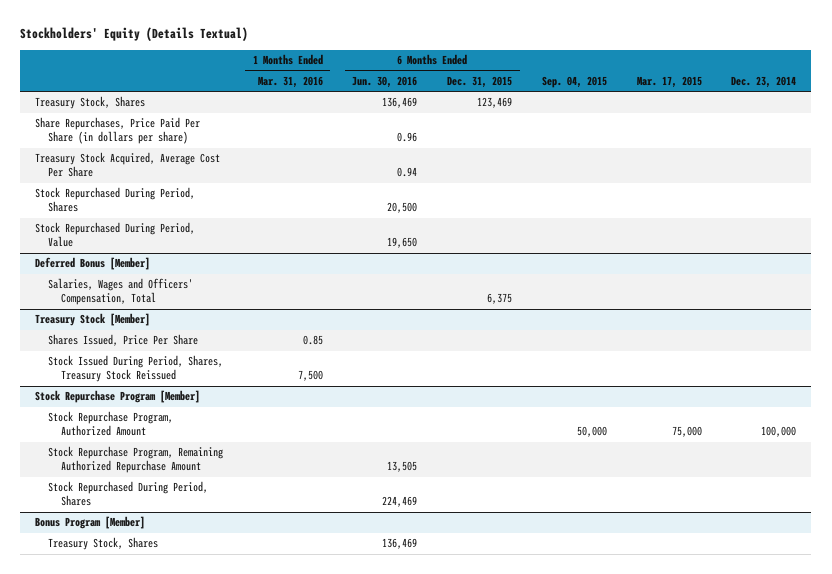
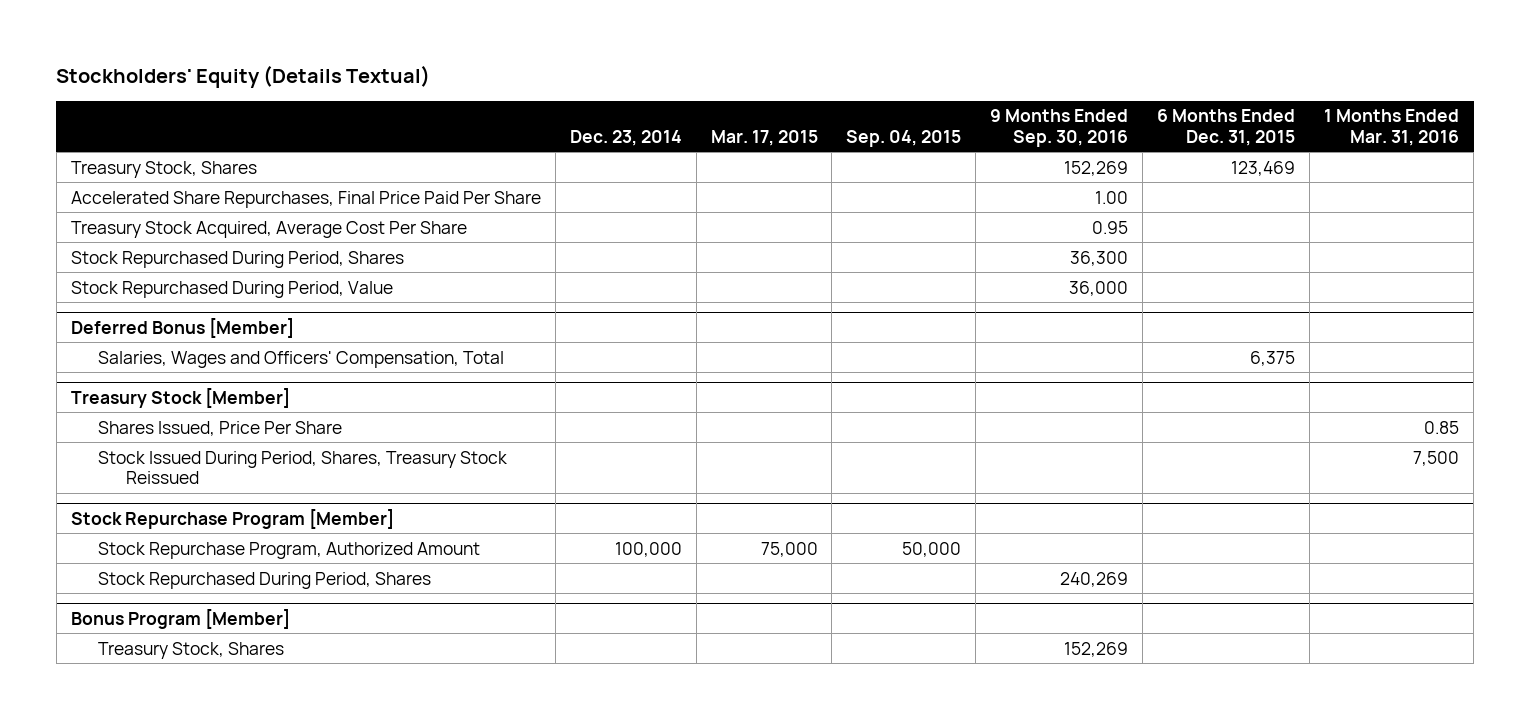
[352,75,418,88] Jun. 30, 2016 -> none
none -> [990,109,1129,147] 9 Months Ended Sep. 30, 2016
[35,117,201,145] Share Repurchases, Price Paid Per Share (in dollars per share) -> [70,190,541,208] Accelerated Share Repurchases, Final Price Paid Per Share
[48,446,224,474] Stock Repurchase Program, Remaining Authorized Repurchase Amount -> none

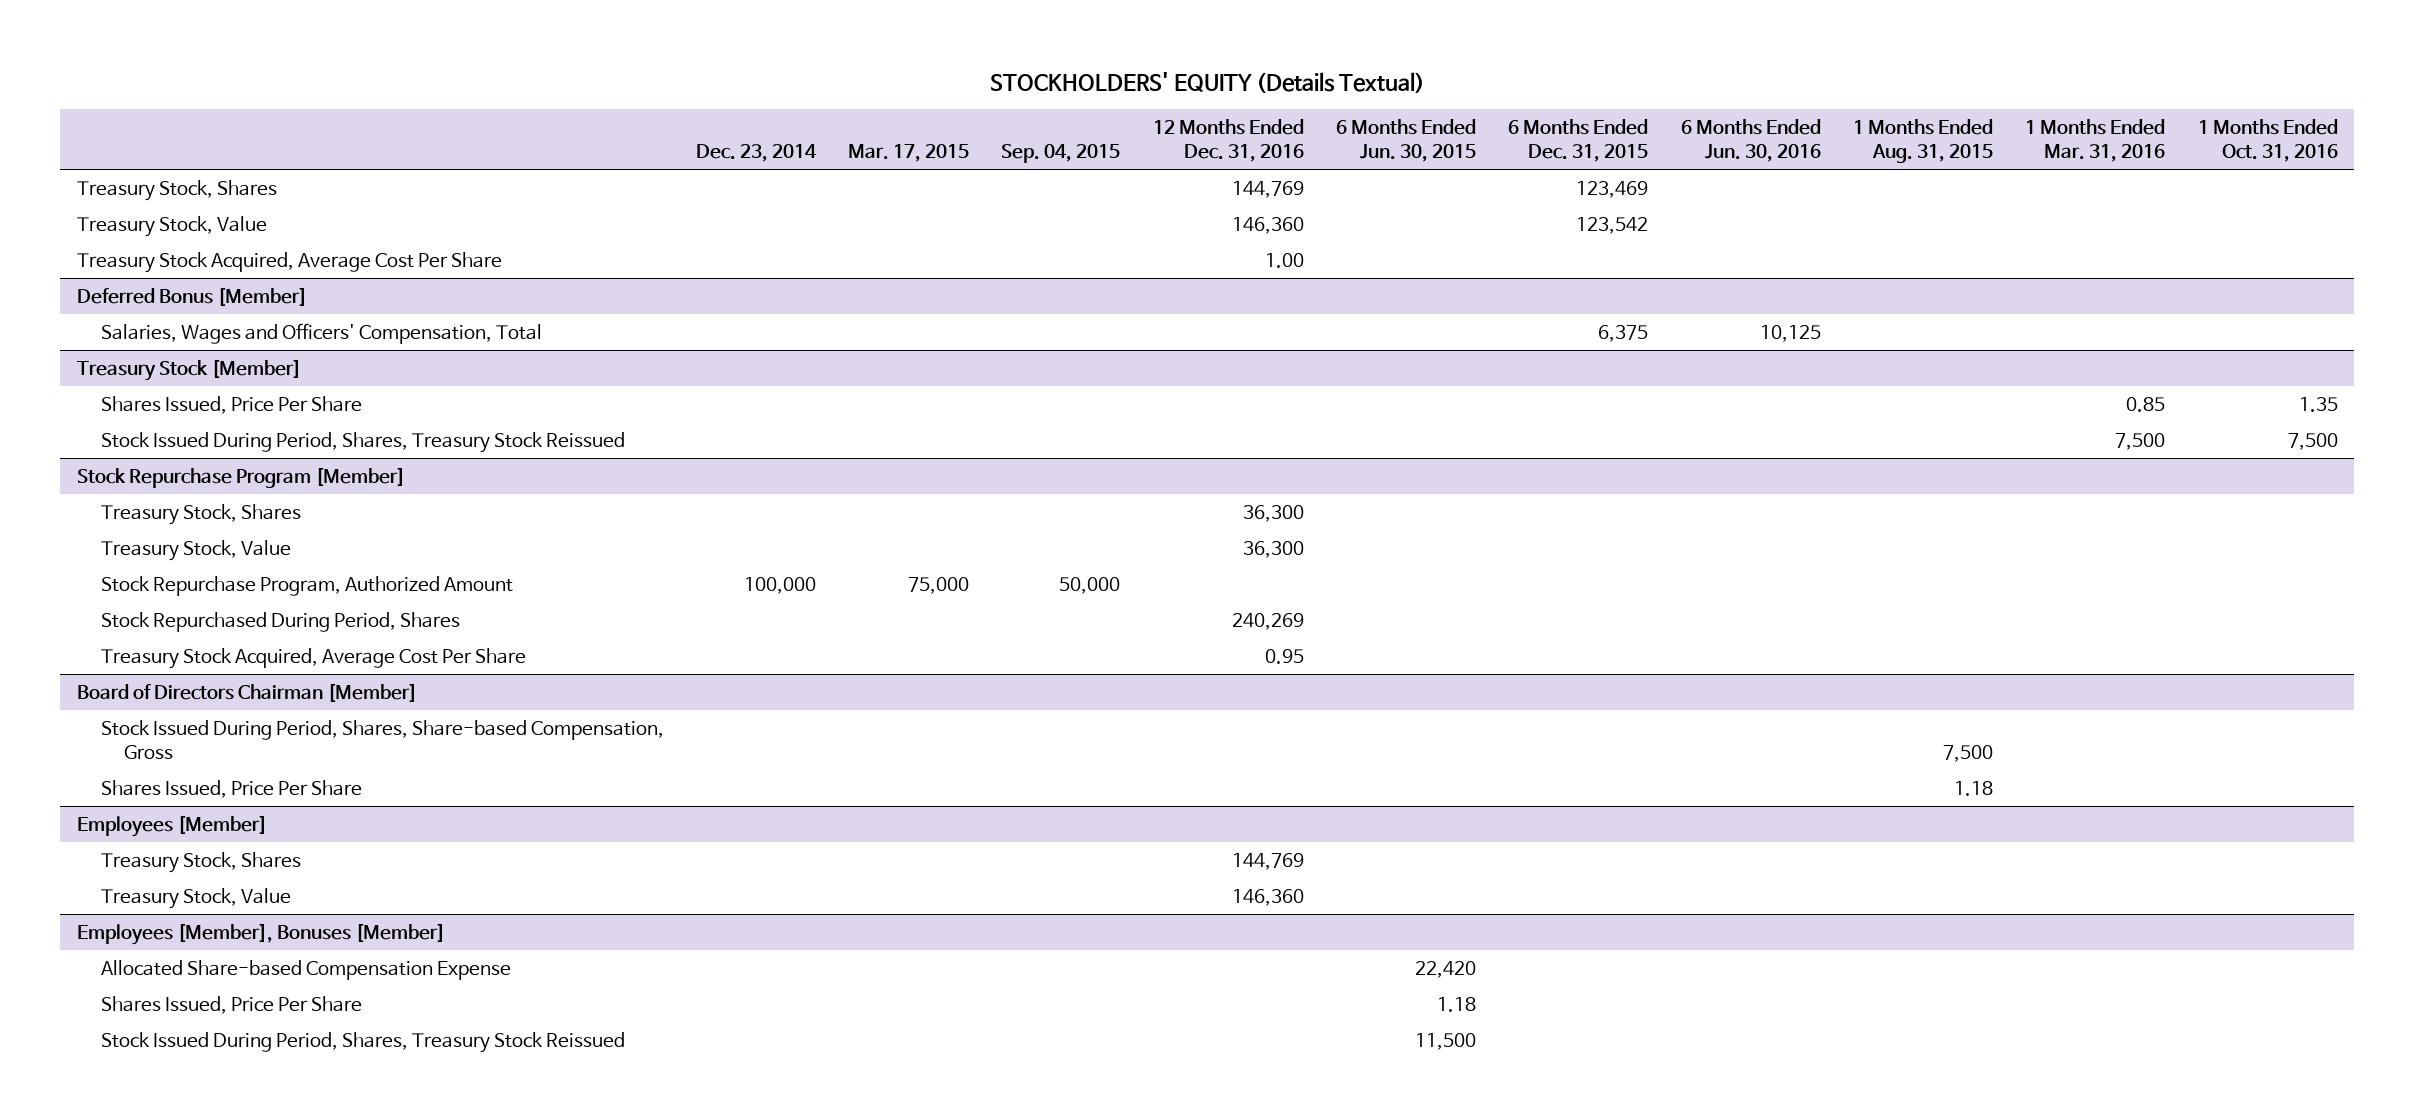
[56,65,431,89] Stockholders' Equity (Details Textual) -> [990,72,1426,94] STOCKHOLDERS' EQUITY (Details Textual)
[990,109,1129,147] 9 Months Ended Sep. 30, 2016 -> none
none -> [1152,119,1304,163] 12 Months Ended Dec. 31, 2016
none -> [1336,119,1477,163] 6 Months Ended Jun. 30, 2015
none -> [1680,119,1821,163] 6 Months Ended Jun. 30, 2016
none -> [1853,119,1994,164] 1 Months Ended Aug. 31, 2015
none -> [2197,119,2338,163] 1 Months Ended Oct. 31, 2016
[70,190,541,208] Accelerated Share Repurchases, Final Price Paid Per Share -> none
none -> [76,216,267,238] Treasury Stock, Value
[70,250,404,268] Stock Repurchased During Period, Shares -> none
[70,280,393,298] Stock Repurchased During Period, Value -> none
none -> [100,504,301,526] Treasury Stock, Shares
none -> [100,540,291,562] Treasury Stock, Value
[70,608,290,629] Bonus Program [Member] -> none
[98,641,285,659] Treasury Stock, Shares -> none
none -> [100,648,526,670] Treasury Stock Acquired, Average Cost Per Share
none -> [76,683,417,703] Board of Directors Chairman [Member]
none -> [100,720,664,761] Stock Issued During Period, Shares, Share-based Compensation, Gross
none -> [100,780,362,799] Shares Issued, Price Per Share
none -> [76,815,267,838] Employees [Member]
none -> [100,852,301,874] Treasury Stock, Shares
none -> [100,888,291,910] Treasury Stock, Value
none -> [76,923,445,946] Employees [Member], Bonuses [Member]
none -> [100,960,511,981] Allocated Share-based Compensation Expense
none -> [100,996,362,1015] Shares Issued, Price Per Share
none -> [100,1032,625,1054] Stock Issued During Period, Shares, Treasury Stock Reissued

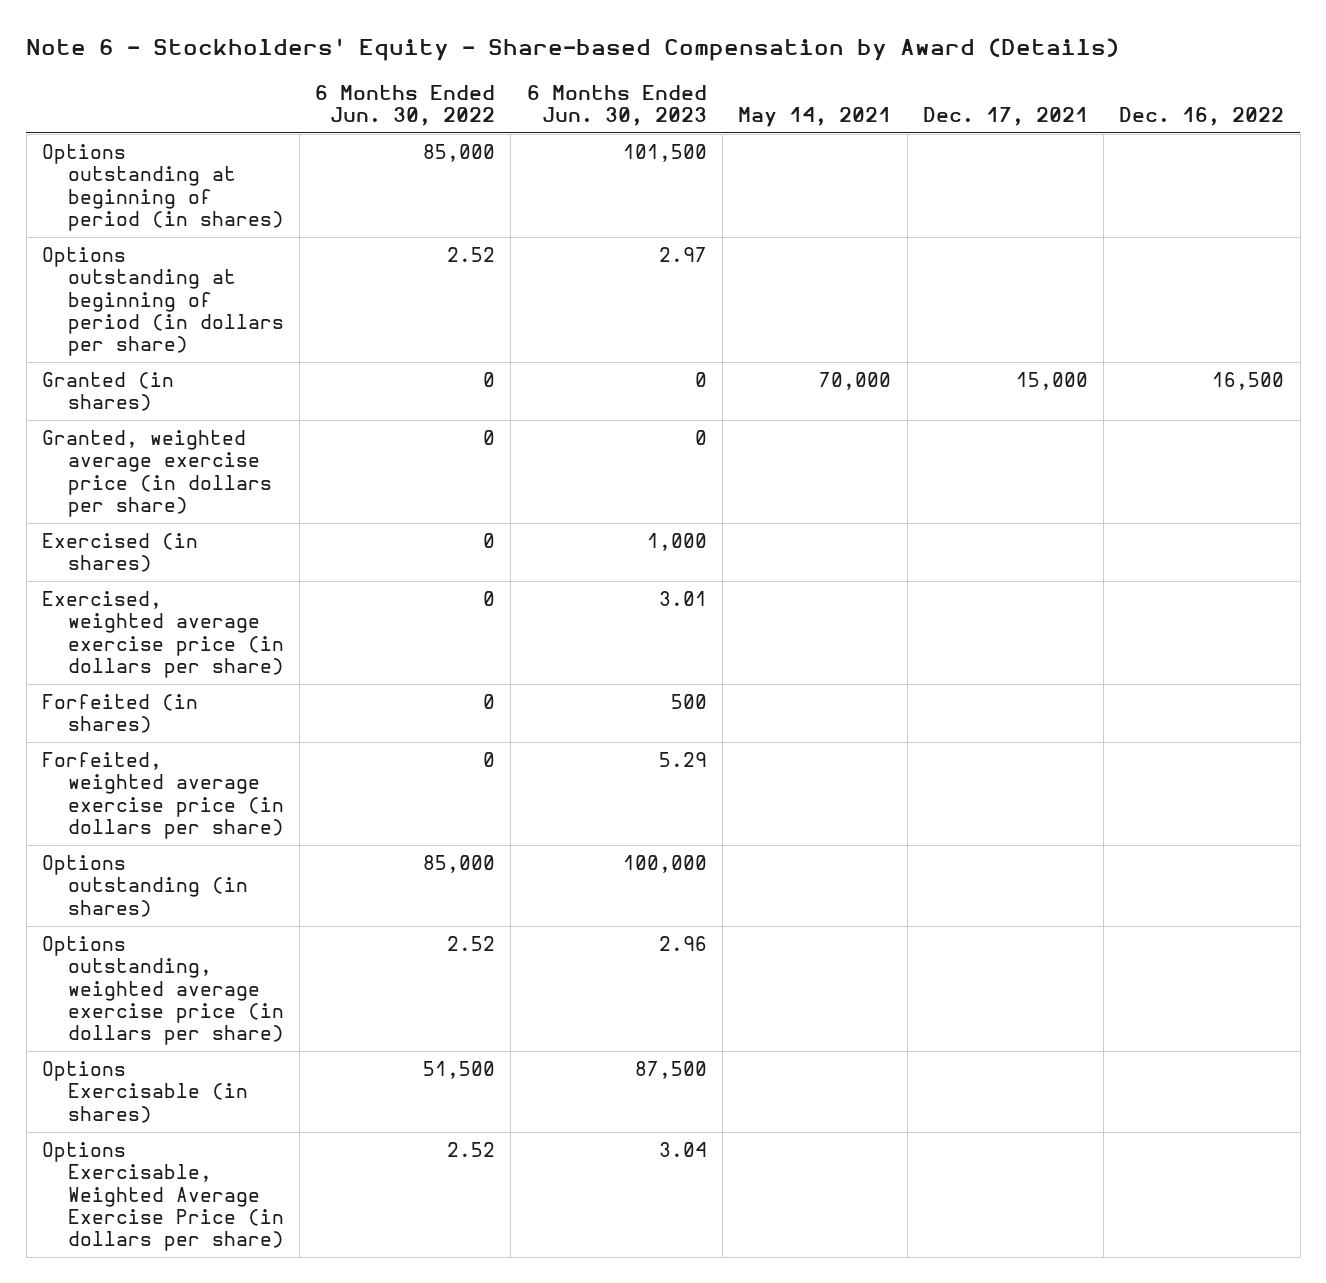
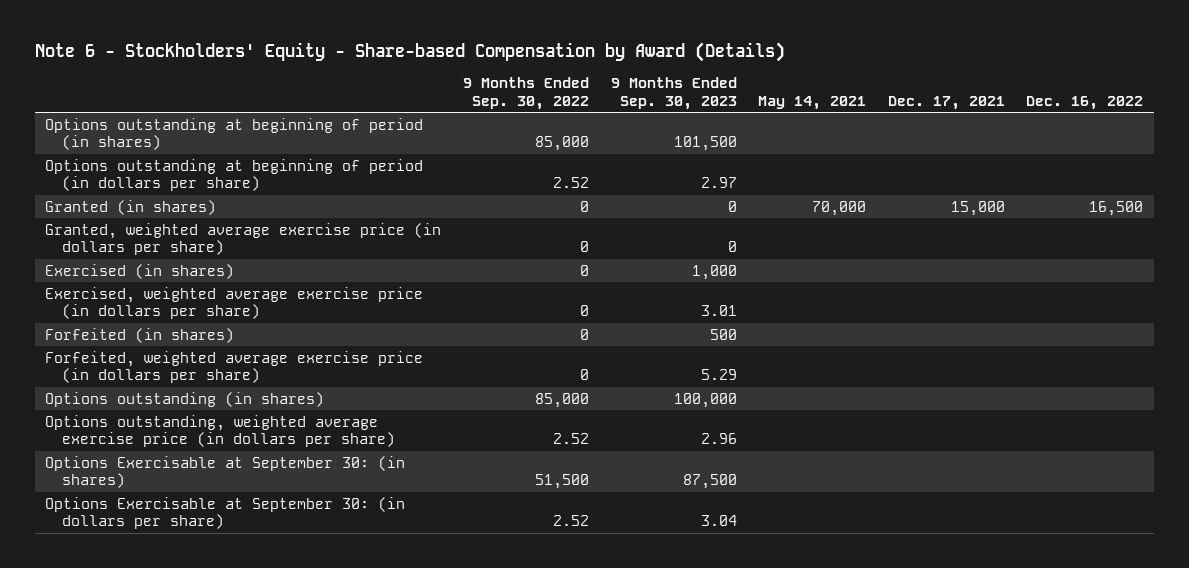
[315,84,496,126] 6 Months Ended Jun. 30, 2022 -> none
[526,84,707,126] 6 Months Ended Jun. 30, 2023 -> none
none -> [462,77,589,110] 9 Months Ended Sep. 30, 2022
none -> [610,77,737,110] 9 Months Ended Sep. 30, 2023
[41,1061,248,1123] Options Exercisable (in shares) -> [45,455,406,489] Options Exercisable at September 30: (in shares)
[41,1142,284,1251] Options Exercisable, Weighted Average Exercise Price (in dollars per share) -> [45,496,406,530] Options Exercisable at September 30: (in dollars per share)

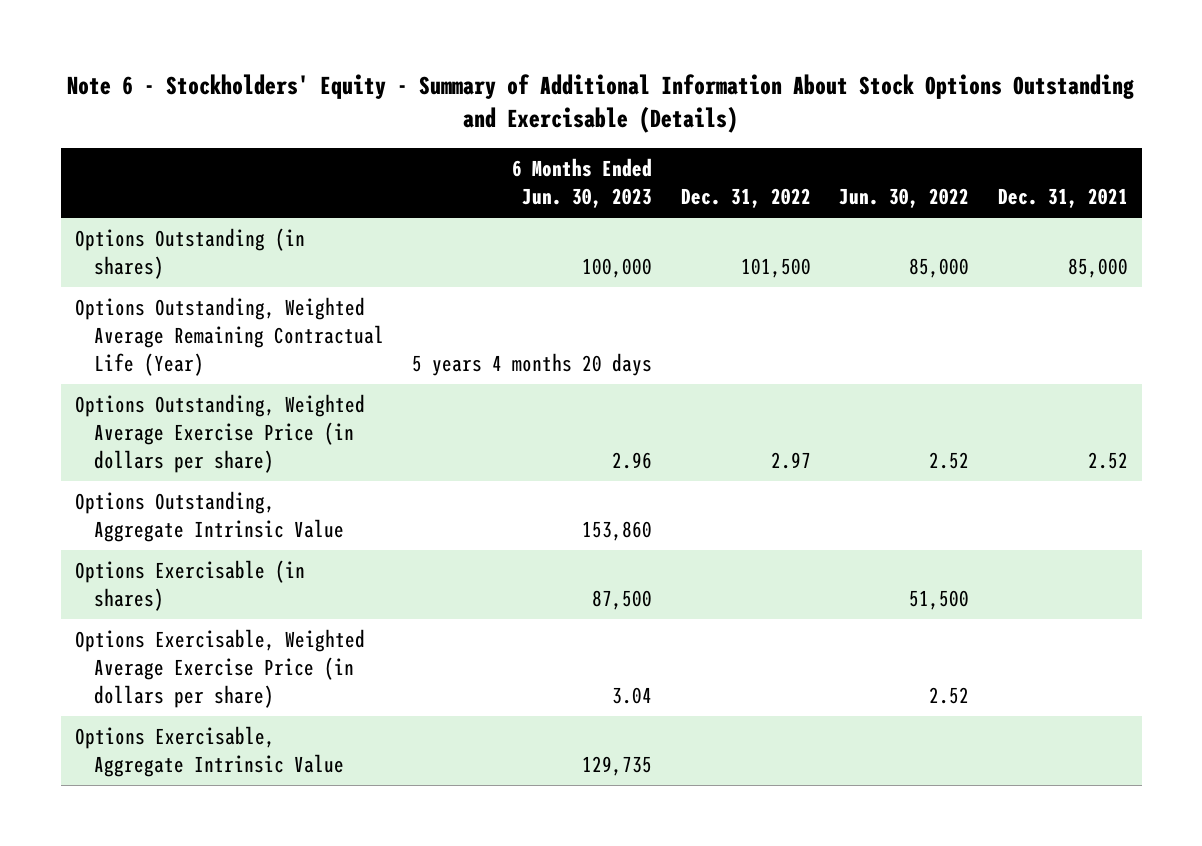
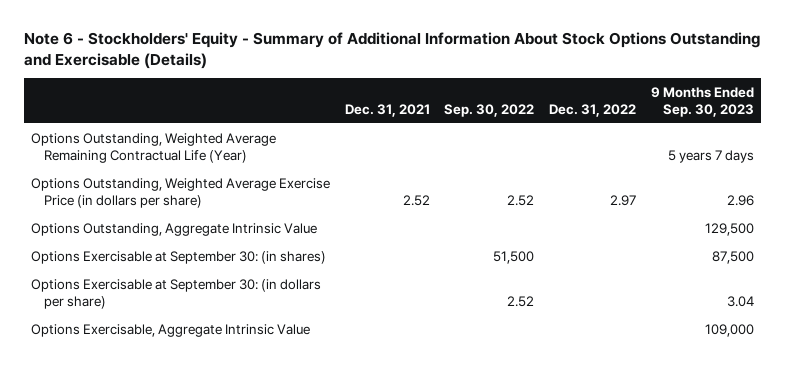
[512,158,653,209] 6 Months Ended Jun. 30, 2023 -> none
[839,188,970,209] Jun. 30, 2022 -> none
none -> [444,103,535,117] Sep. 30, 2022
none -> [650,86,754,117] 9 Months Ended Sep. 30, 2023
[74,228,305,279] Options Outstanding (in shares) -> none
[74,560,305,611] Options Exercisable (in shares) -> [30,250,326,264] Options Exercisable at September 30: (in shares)
[74,629,365,708] Options Exercisable, Weighted Average Exercise Price (in dollars per share) -> [30,278,321,309] Options Exercisable at September 30: (in dollars per share)

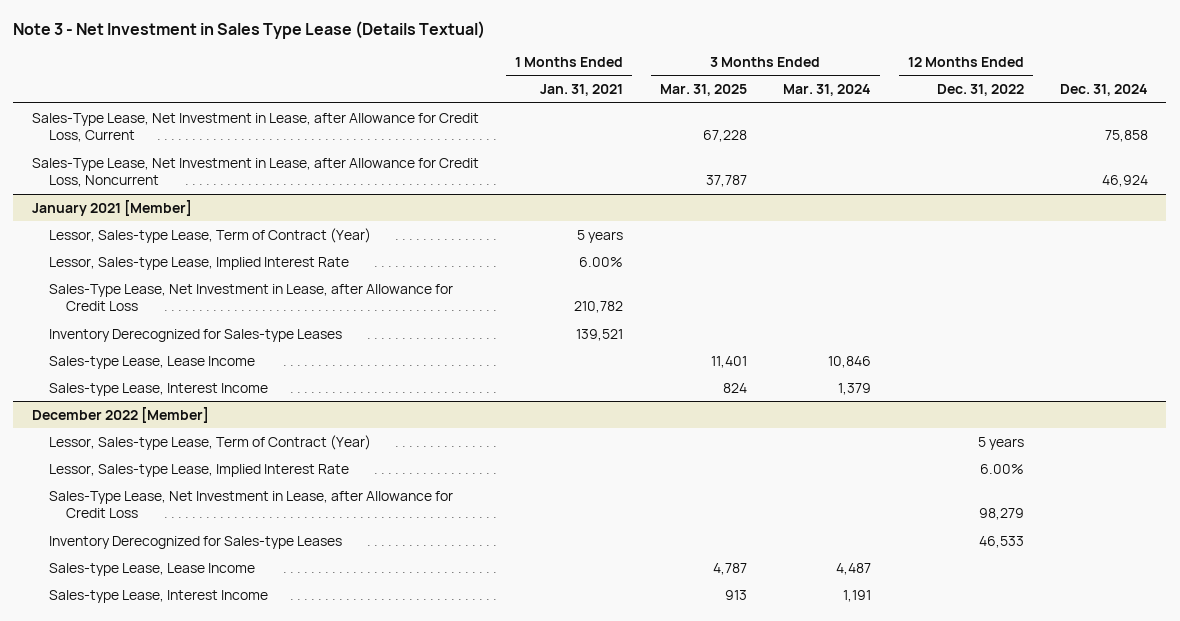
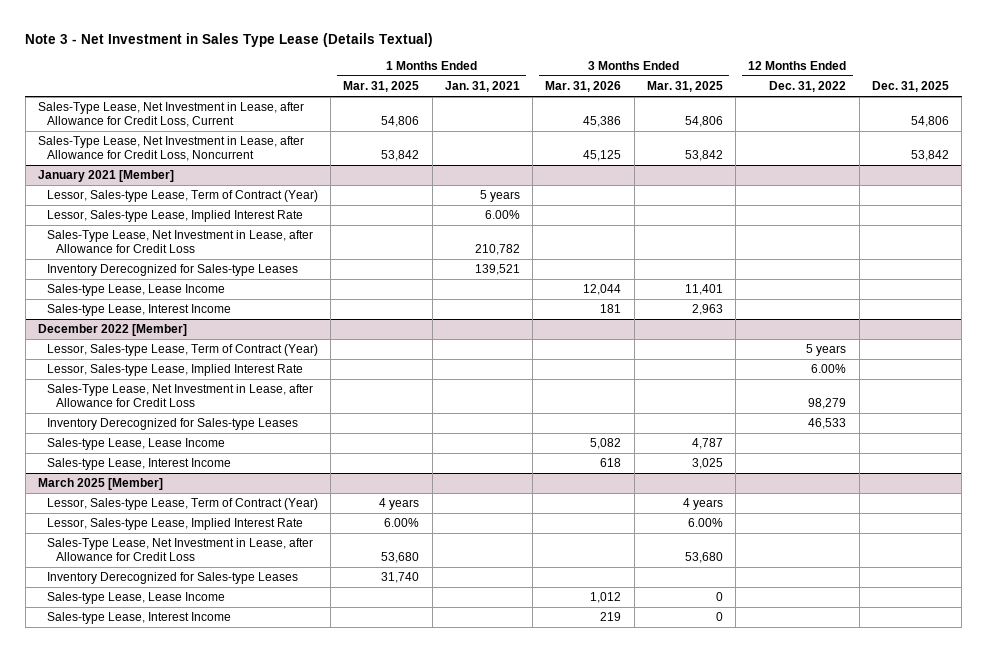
[783,84,872,97] Mar. 31, 2024 -> none
[1060,84,1149,97] Dec. 31, 2024 -> none
none -> [343,81,420,93] Mar. 31, 2025
none -> [545,81,622,93] Mar. 31, 2026
none -> [871,81,949,93] Dec. 31, 2025
[702,130,747,143] 67,228 -> [684,115,723,127] 54,806
[705,175,747,188] 37,787 -> [684,149,723,161] 53,842
[722,382,747,393] 824 -> [691,304,723,316] 2,963
[724,589,747,600] 913 -> [691,458,723,470] 3,025
none -> [38,478,164,491] March 2025 [Member]
none -> [46,498,318,511] Lessor, Sales-type Lease, Term of Contract (Year)
none -> [46,518,303,531] Lessor, Sales-type Lease, Implied Interest Rate
none -> [46,538,313,561] Sales-Type Lease, Net Investment in Lease, after Allowance for Credit Loss
none -> [46,572,298,585] Inventory Derecognized for Sales-type Leases
none -> [46,592,225,605] Sales-type Lease, Lease Income
none -> [46,612,231,625] Sales-type Lease, Interest Income

